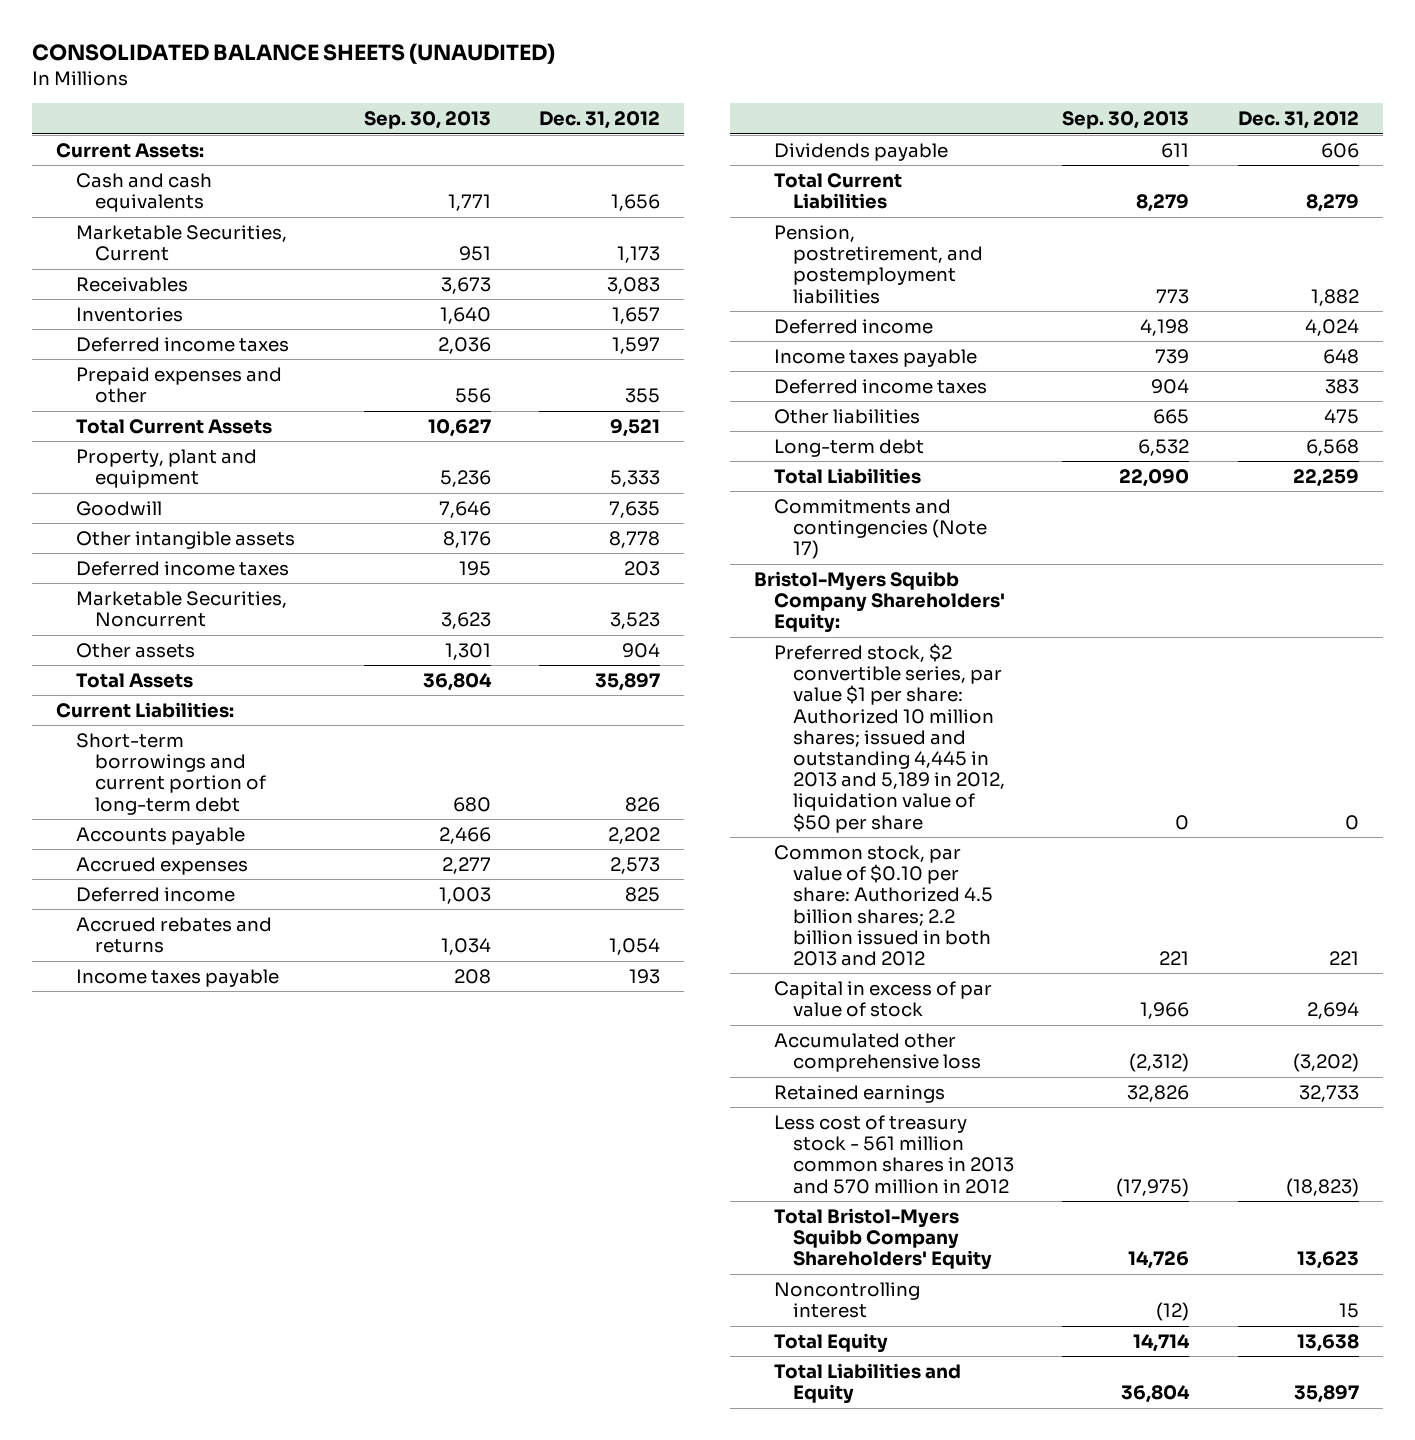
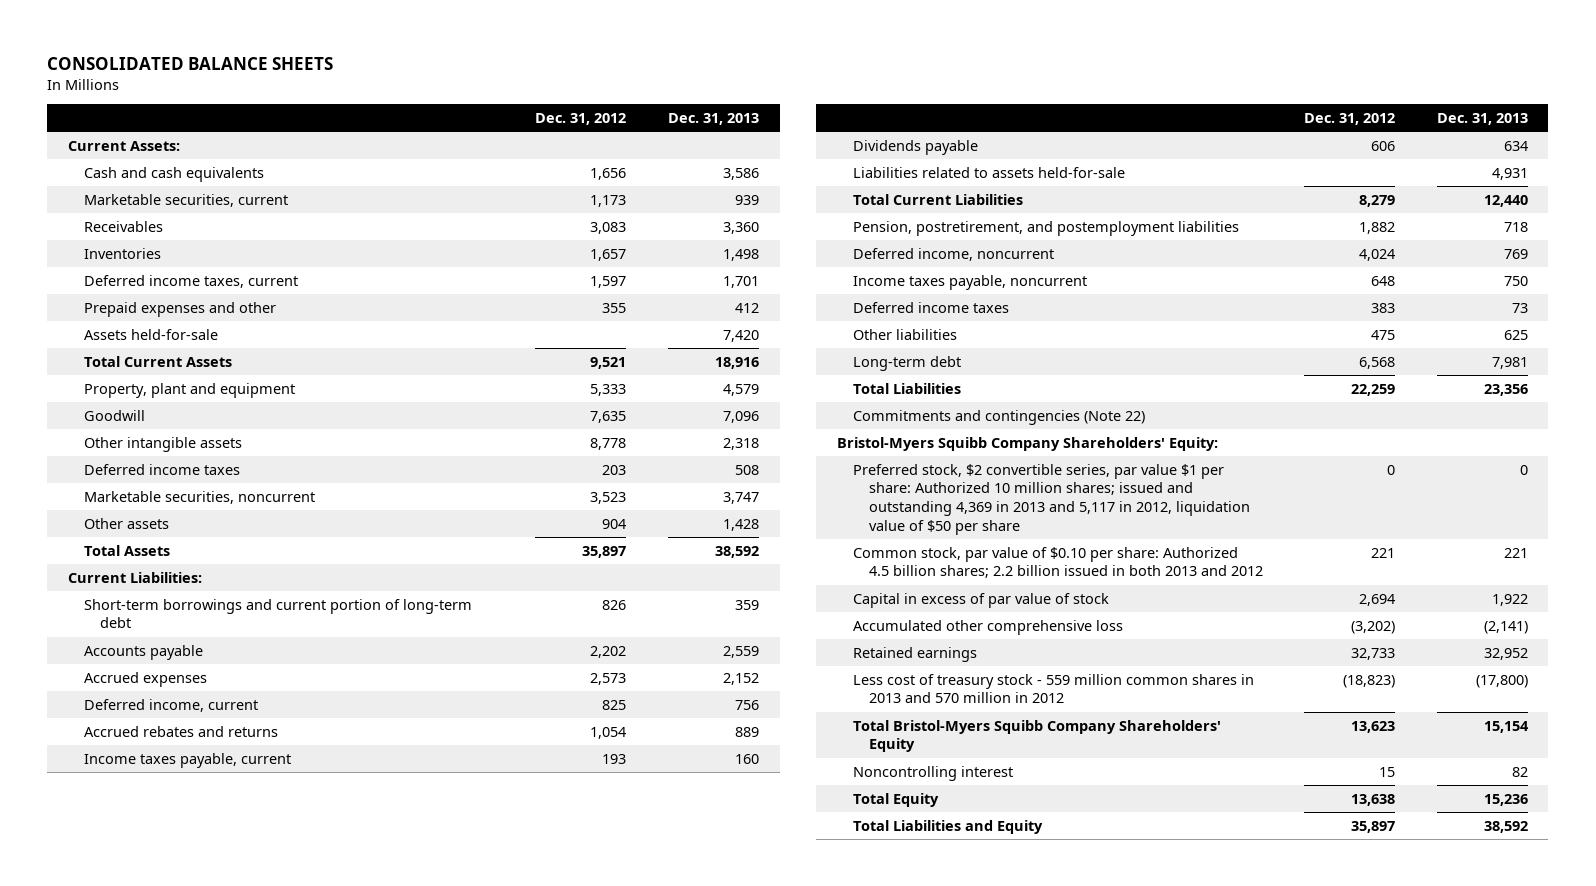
[32,43,556,65] CONSOLIDATED BALANCE SHEETS (UNAUDITED) -> [47,57,334,71] CONSOLIDATED BALANCE SHEETS
[364,111,492,130] Sep. 30, 2013 -> none
none -> [667,113,759,126] Dec. 31, 2013
[75,224,287,262] Marketable Securities, Current -> [84,193,289,207] Marketable securities, current
[75,336,289,352] Deferred income taxes -> [84,274,299,288] Deferred income taxes, current
none -> [84,328,219,340] Assets held-for-sale
[75,590,287,628] Marketable Securities, Noncurrent -> [84,490,316,504] Marketable securities, noncurrent
[75,886,235,902] Deferred income -> [84,698,259,712] Deferred income, current
[75,968,279,987] Income taxes payable -> [84,752,292,768] Income taxes payable, current
none -> [852,166,1125,178] Liabilities related to assets held-for-sale
[773,318,933,334] Deferred income -> [852,247,1054,261] Deferred income, noncurrent
[773,348,977,367] Income taxes payable -> [852,274,1087,290] Income taxes payable, noncurrent
[773,498,988,560] Commitments and contingencies (Note 17) -> [852,409,1145,425] Commitments and contingencies (Note 22)
[773,642,1006,833] Preferred stock, $2 convertible series, par value $1 per share: Authorized 10 million shares; issued and outstanding 4,445 in 2013 and 5,189 in 2012, liquidation value of $50 per share -> [852,463,1250,535] Preferred stock, $2 convertible series, par value $1 per share: Authorized 10 million shares; issued and outstanding 4,369 in 2013 and 5,117 in 2012, liquidation value of $50 per share
[773,1114,1015,1194] Less cost of treasury stock - 561 million common shares in 2013 and 570 million in 2012 -> [852,673,1254,704] Less cost of treasury stock - 559 million common shares in 2013 and 570 million in 2012

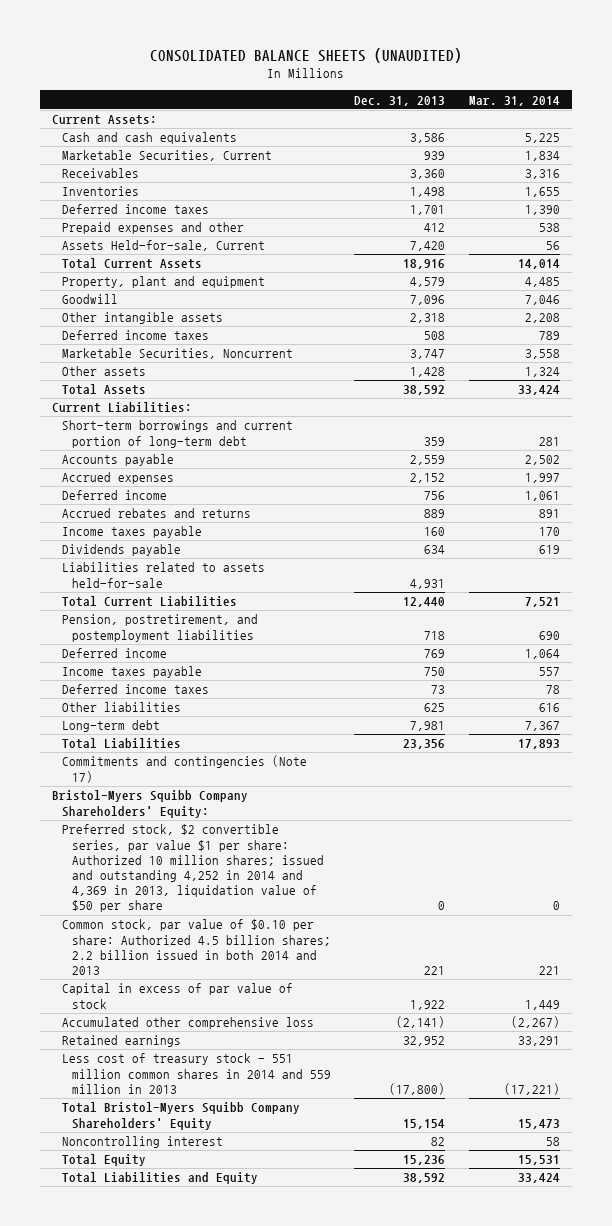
[47,57,334,71] CONSOLIDATED BALANCE SHEETS -> [150,48,463,64] CONSOLIDATED BALANCE SHEETS (UNAUDITED)
[535,113,627,126] Dec. 31, 2012 -> none
none -> [469,95,561,106] Mar. 31, 2014
[84,193,289,207] Marketable securities, current -> [61,150,272,162] Marketable Securities, Current
[84,274,299,288] Deferred income taxes, current -> [61,204,209,215] Deferred income taxes
[84,328,219,340] Assets held-for-sale -> [61,240,265,252] Assets Held-for-sale, Current
[84,490,316,504] Marketable securities, noncurrent -> [61,348,293,360] Marketable Securities, Noncurrent
[84,698,259,712] Deferred income, current -> [61,490,167,501] Deferred income
[84,752,292,768] Income taxes payable, current -> [61,526,202,539] Income taxes payable
[852,247,1054,261] Deferred income, noncurrent -> [61,648,167,659] Deferred income
[852,274,1087,290] Income taxes payable, noncurrent -> [61,666,202,679] Income taxes payable
[852,409,1145,425] Commitments and contingencies (Note 22) -> [61,755,307,783] Commitments and contingencies (Note 17)
[852,463,1250,535] Preferred stock, $2 convertible series, par value $1 per share: Authorized 10 million shares; issued and outstanding 4,369 in 2013 and 5,117 in 2012, liquidation value of $50 per share -> [61,824,324,913] Preferred stock, $2 convertible series, par value $1 per share: Authorized 10 million shares; issued and outstanding 4,252 in 2014 and 4,369 in 2013, liquidation value of $50 per share
[852,546,1263,579] Common stock, par value of $0.10 per share: Authorized 4.5 billion shares; 2.2 billion issued in both 2013 and 2012 -> [61,919,331,975] Common stock, par value of $0.10 per share: Authorized 4.5 billion shares; 2.2 billion issued in both 2014 and 2013
[852,673,1254,704] Less cost of treasury stock - 559 million common shares in 2013 and 570 million in 2012 -> [61,1053,331,1094] Less cost of treasury stock - 551 million common shares in 2014 and 559 million in 2013

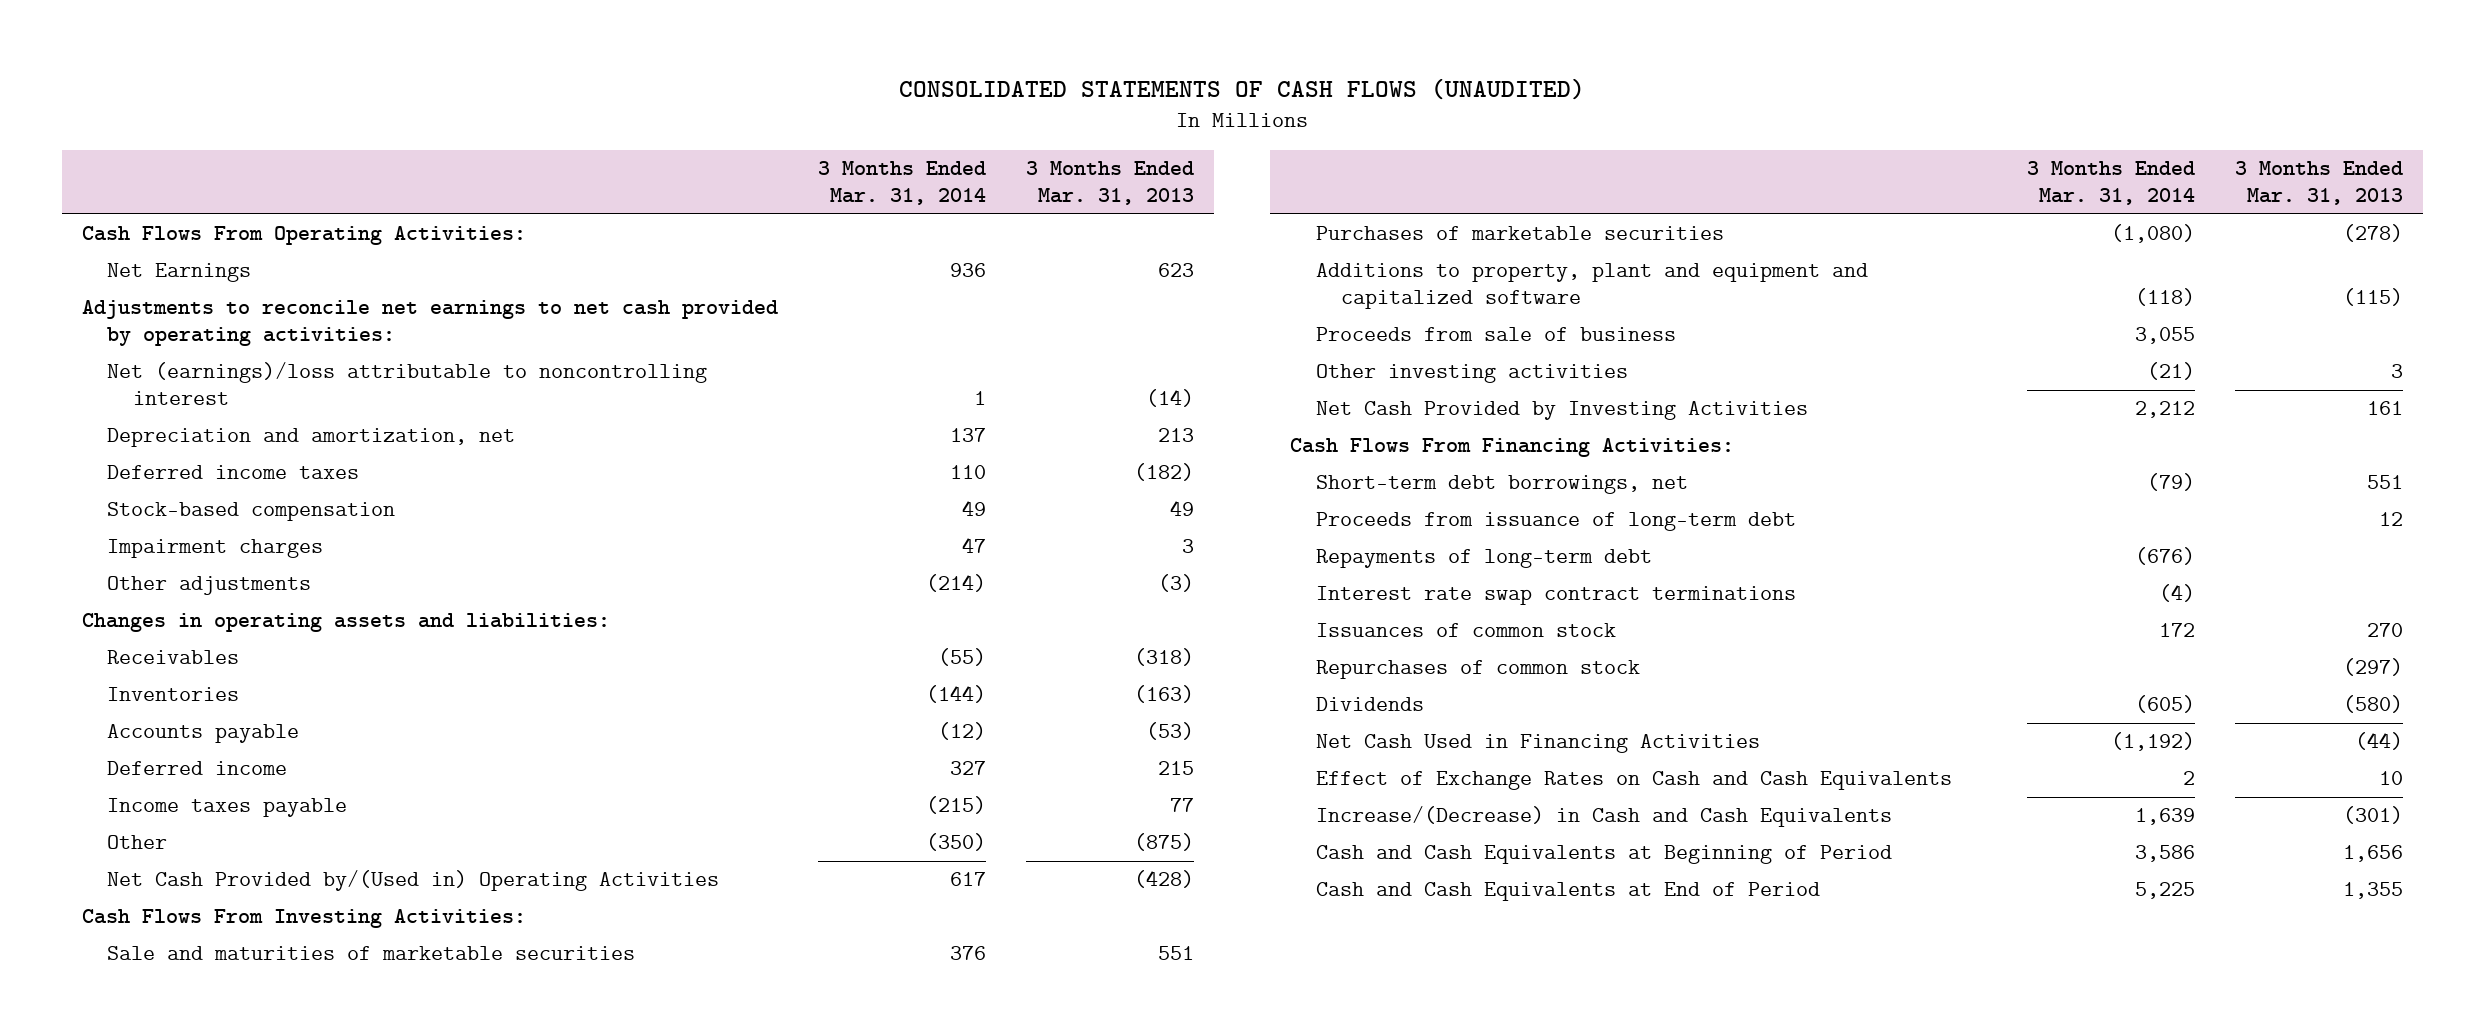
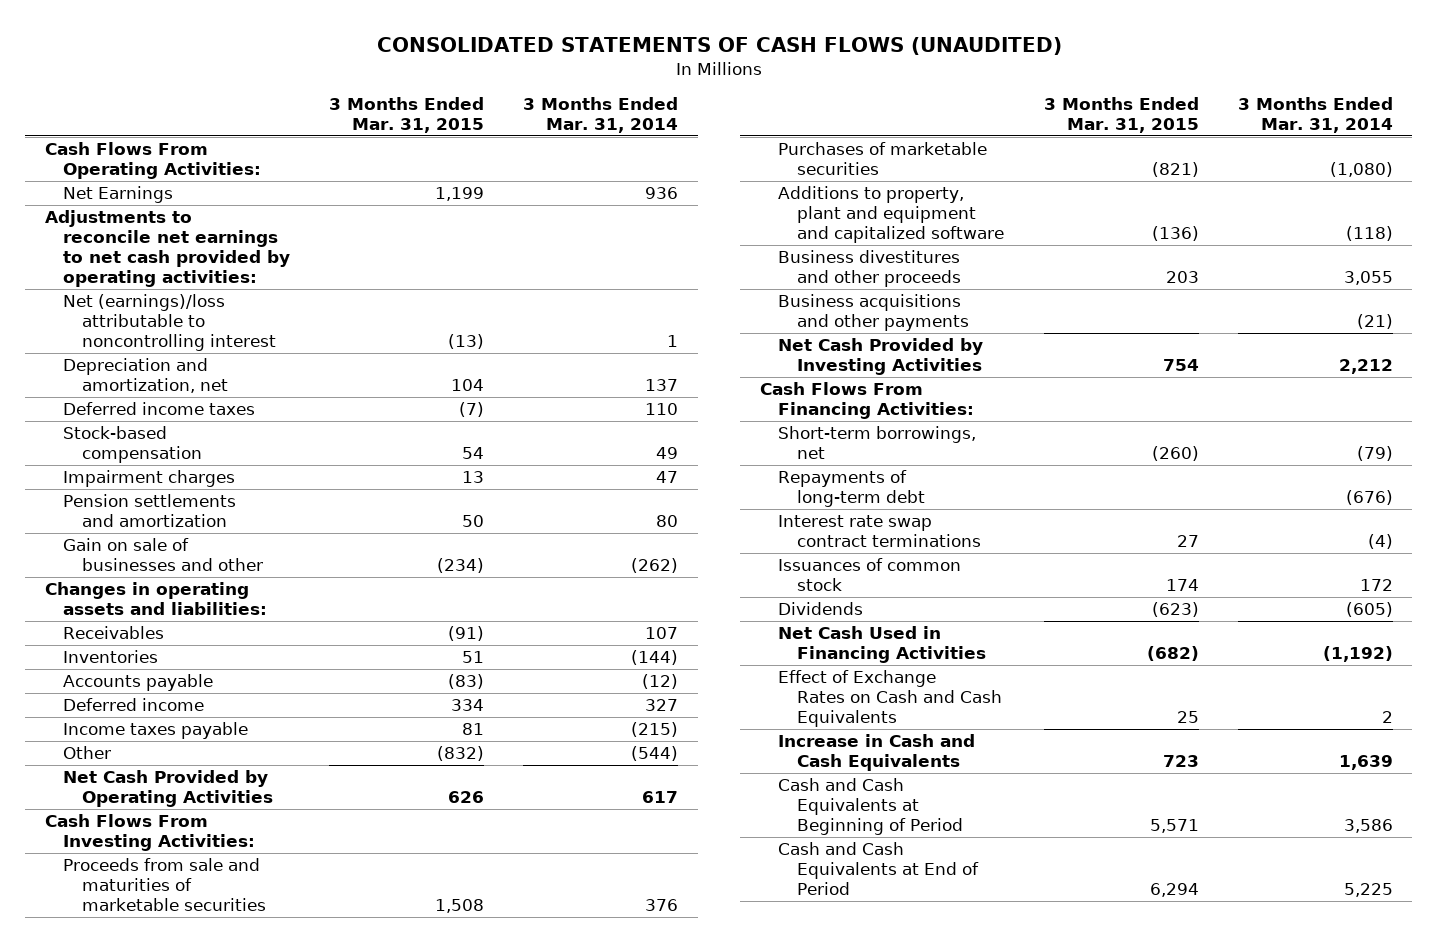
[1025,161,1194,206] 3 Months Ended Mar. 31, 2013 -> none
none -> [329,96,485,133] 3 Months Ended Mar. 31, 2015
[107,576,312,596] Other adjustments -> none
none -> [63,494,237,528] Pension settlements and amortization
none -> [63,538,264,572] Gain on sale of businesses and other
[937,648,986,667] (55) -> [645,627,679,640] 107
[925,833,986,852] (350) -> [631,746,679,762] (544)
[107,870,720,892] Net Cash Provided by/(Used in) Operating Activities -> [63,770,274,808] Net Cash Provided by Operating Activities
[107,946,636,961] Sale and maturities of marketable securities -> [63,858,267,912] Proceeds from sale and maturities of marketable securities
[1315,364,1628,384] Other investing activities -> none
[1315,327,1676,342] Proceeds from sale of business -> [778,250,961,288] Business divestitures and other proceeds
none -> [778,294,969,332] Business acquisitions and other payments
[1315,512,1796,532] Proceeds from issuance of long-term debt -> none
[1315,475,1688,495] Short-term debt borrowings, net -> [778,426,977,460] Short-term borrowings, net
[1315,660,1640,680] Repurchases of common stock -> none
[1315,806,1892,828] Increase/(Decrease) in Cash and Cash Equivalents -> [778,734,976,772] Increase in Cash and Cash Equivalents

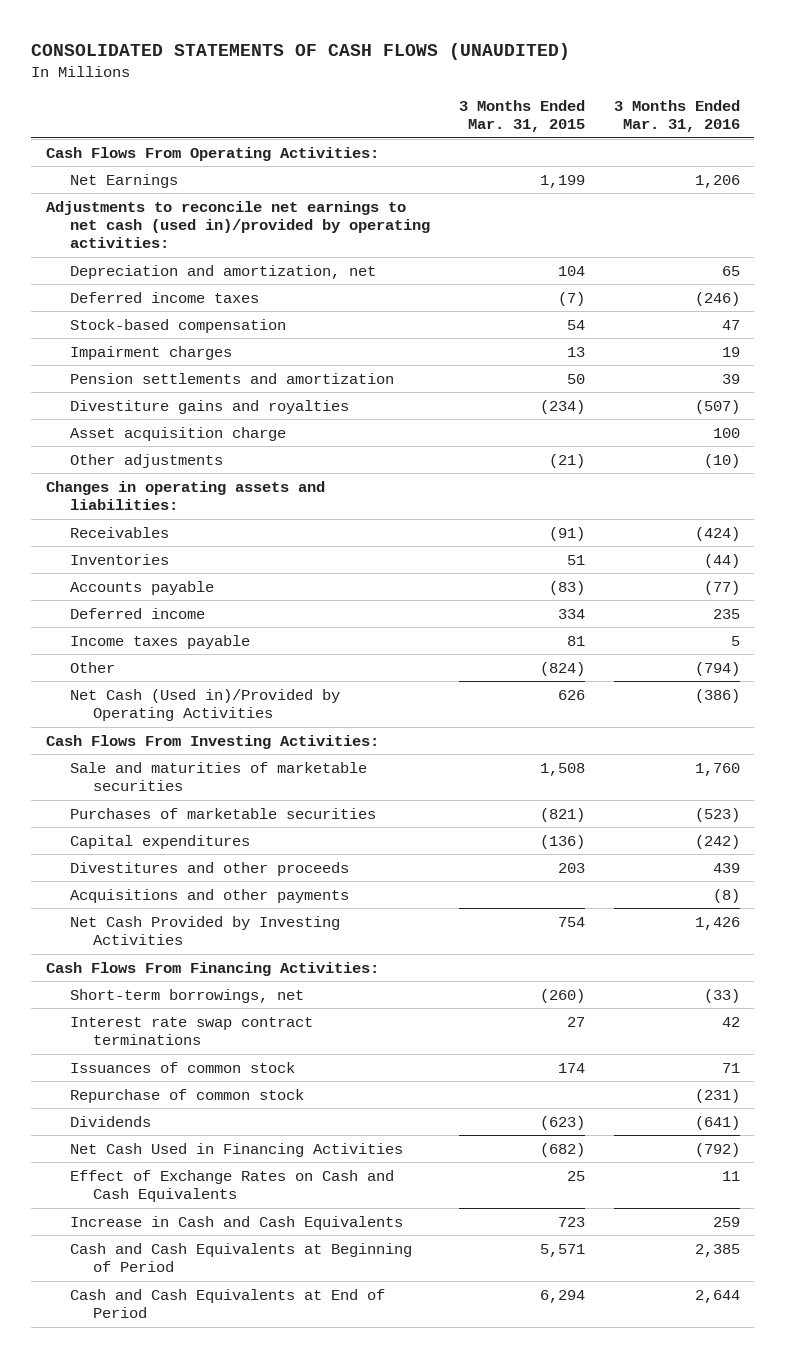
[523,96,679,133] 3 Months Ended Mar. 31, 2014 -> none
none -> [613,100,740,133] 3 Months Ended Mar. 31, 2016
[63,294,277,352] Net (earnings)/loss attributable to noncontrolling interest -> none
[44,210,291,288] Adjustments to reconcile net earnings to net cash provided by operating activities: -> [45,200,430,249] Adjustments to reconcile net earnings to net cash (used in)/provided by operating activities:
[63,538,264,572] Gain on sale of businesses and other -> [69,399,349,414] Divestiture gains and royalties
none -> [69,426,286,441] Asset acquisition charge
none -> [69,453,223,468] Other adjustments
[437,746,485,762] (832) -> [539,661,585,676] (824)
[63,770,274,808] Net Cash Provided by Operating Activities -> [69,688,340,722] Net Cash (Used in)/Provided by Operating Activities
[63,858,267,912] Proceeds from sale and maturities of marketable securities -> [69,761,367,792] Sale and maturities of marketable securities
[778,186,1004,244] Additions to property, plant and equipment and capitalized software -> [69,834,250,849] Capital expenditures
[778,250,961,288] Business divestitures and other proceeds -> [69,861,349,876] Divestitures and other proceeds
[778,294,969,332] Business acquisitions and other payments -> [69,888,349,903] Acquisitions and other payments
[778,470,925,508] Repayments of long-term debt -> none
none -> [69,1088,304,1103] Repurchase of common stock

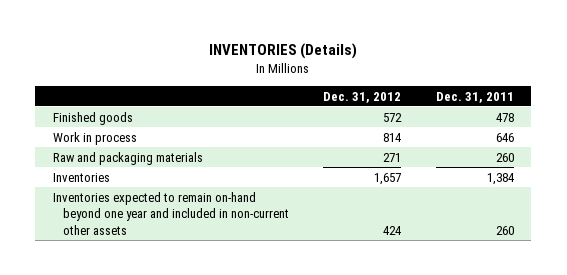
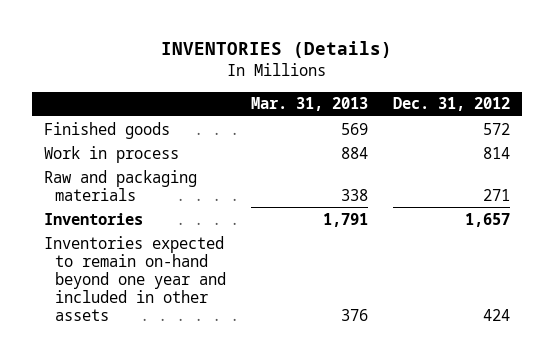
[436,91,515,103] Dec. 31, 2011 -> none
none -> [251,97,369,112] Mar. 31, 2013
[52,191,289,235] Inventories expected to remain on-hand beyond one year and included in non-current other assets -> [43,235,227,322] Inventories expected to remain on-hand beyond one year and included in other assets

